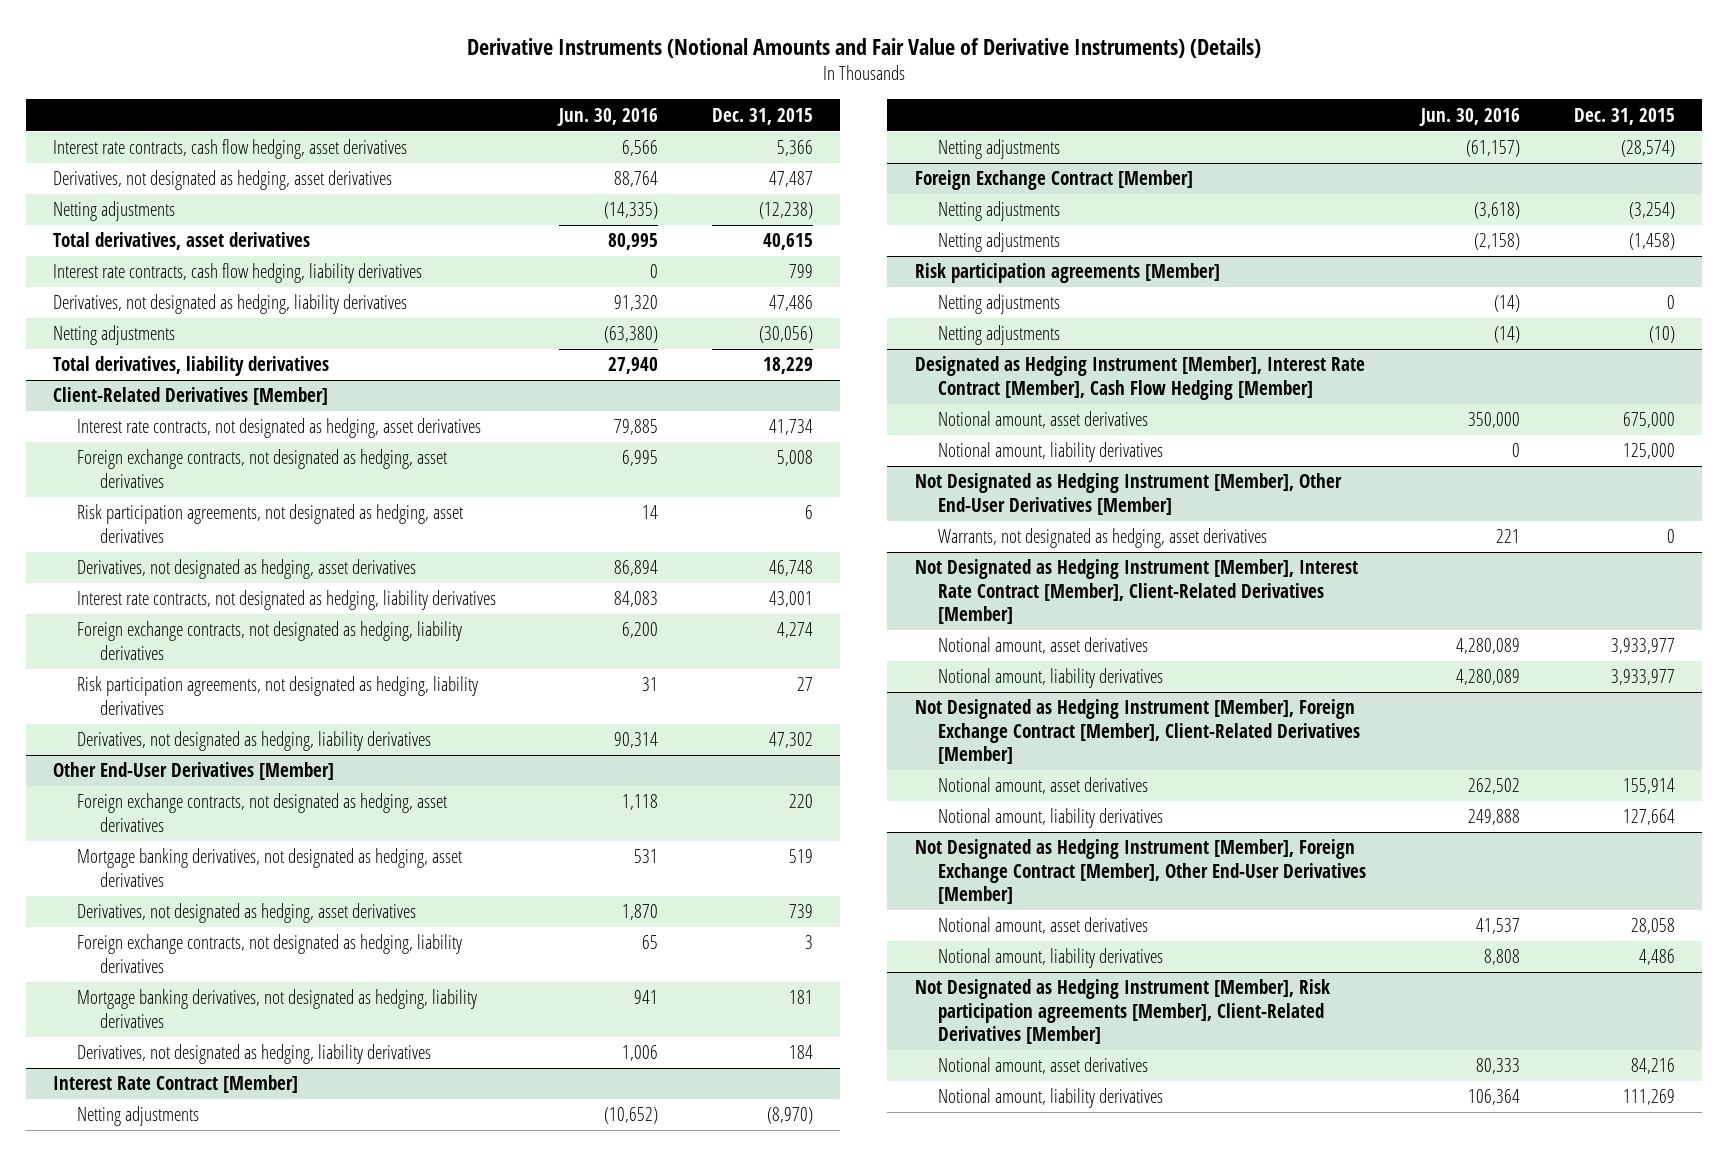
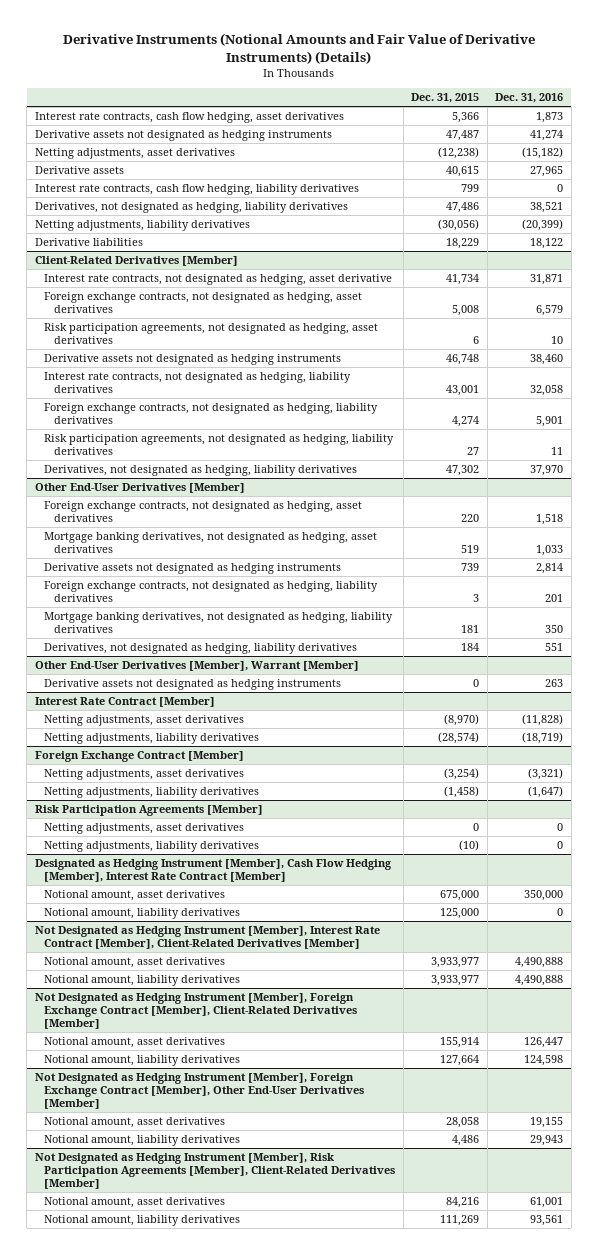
[556,107,658,126] Jun. 30, 2016 -> none
none -> [495,93,564,104] Dec. 31, 2016
[52,170,392,191] Derivatives, not designated as hedging, asset derivatives -> [34,130,332,142] Derivative assets not designated as hedging instruments
[52,201,175,222] Netting adjustments -> [34,148,235,160] Netting adjustments, asset derivatives
[52,232,310,251] Total derivatives, asset derivatives -> [34,166,124,175] Derivative assets
[52,325,175,346] Netting adjustments -> [34,220,250,232] Netting adjustments, liability derivatives
[52,356,329,377] Total derivatives, liability derivatives -> [34,238,143,247] Derivative liabilities
[76,418,481,439] Interest rate contracts, not designated as hedging, asset derivatives -> [44,274,393,286] Interest rate contracts, not designated as hedging, asset derivative
[76,559,416,580] Derivatives, not designated as hedging, asset derivatives -> [44,354,342,366] Derivative assets not designated as hedging instruments
[76,903,416,924] Derivatives, not designated as hedging, asset derivatives -> [44,563,342,575] Derivative assets not designated as hedging instruments
none -> [34,661,359,672] Other End-User Derivatives [Member], Warrant [Member]
none -> [44,679,342,691] Derivative assets not designated as hedging instruments
[76,1106,199,1127] Netting adjustments -> [44,715,245,727] Netting adjustments, asset derivatives
[938,139,1061,160] Netting adjustments -> [44,733,260,745] Netting adjustments, liability derivatives
[938,201,1061,222] Netting adjustments -> [44,769,245,781] Netting adjustments, asset derivatives
[938,232,1061,253] Netting adjustments -> [44,787,260,799] Netting adjustments, liability derivatives
[914,263,1220,284] Risk participation agreements [Member] -> [34,805,263,817] Risk Participation Agreements [Member]
[938,294,1061,315] Netting adjustments -> [44,823,245,835] Netting adjustments, asset derivatives
[938,325,1061,346] Netting adjustments -> [44,841,260,853] Netting adjustments, liability derivatives
[914,356,1365,400] Designated as Hedging Instrument [Member], Interest Rate Contract [Member], Cash Flow Hedging [Member] -> [34,859,392,883] Designated as Hedging Instrument [Member], Cash Flow Hedging [Member], Interest Rate Contract [Member]
[914,473,1342,515] Not Designated as Hedging Instrument [Member], Other End-User Derivatives [Member] -> none
[938,528,1268,549] Warrants, not designated as hedging, asset derivatives -> none
[914,979,1330,1045] Not Designated as Hedging Instrument [Member], Risk participation agreements [Member], Client-Related Derivatives [Member] -> [34,1153,396,1190] Not Designated as Hedging Instrument [Member], Risk Participation Agreements [Member], Client-Related Derivatives [Member]

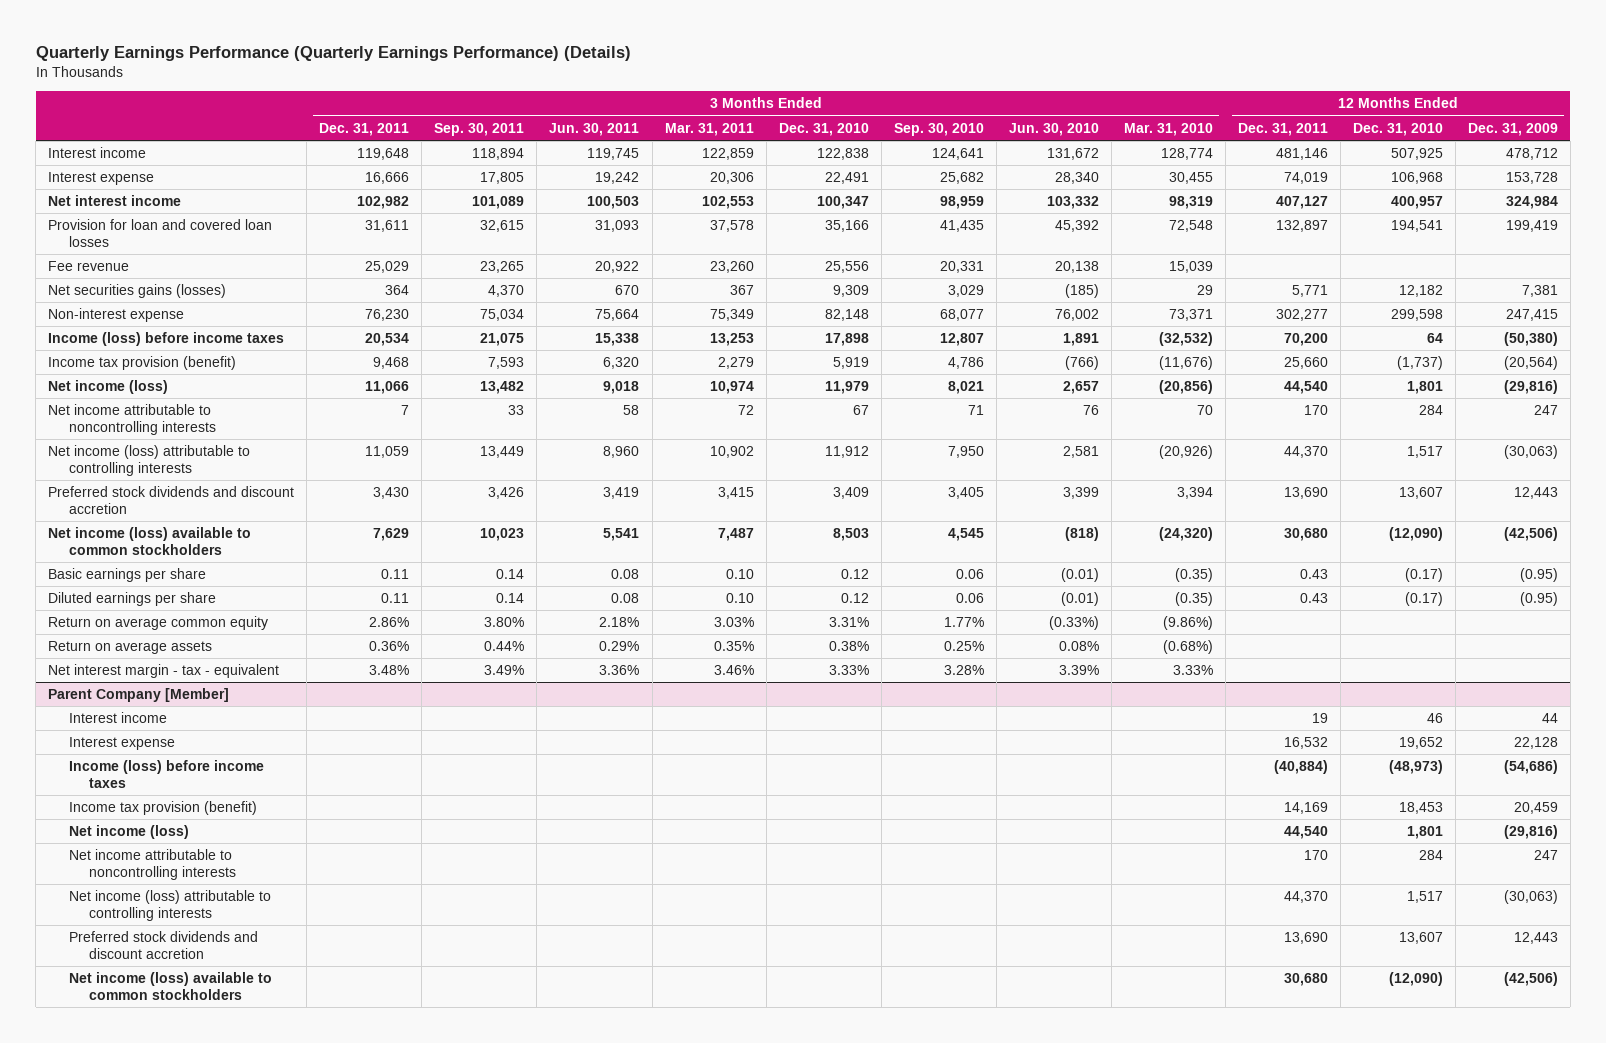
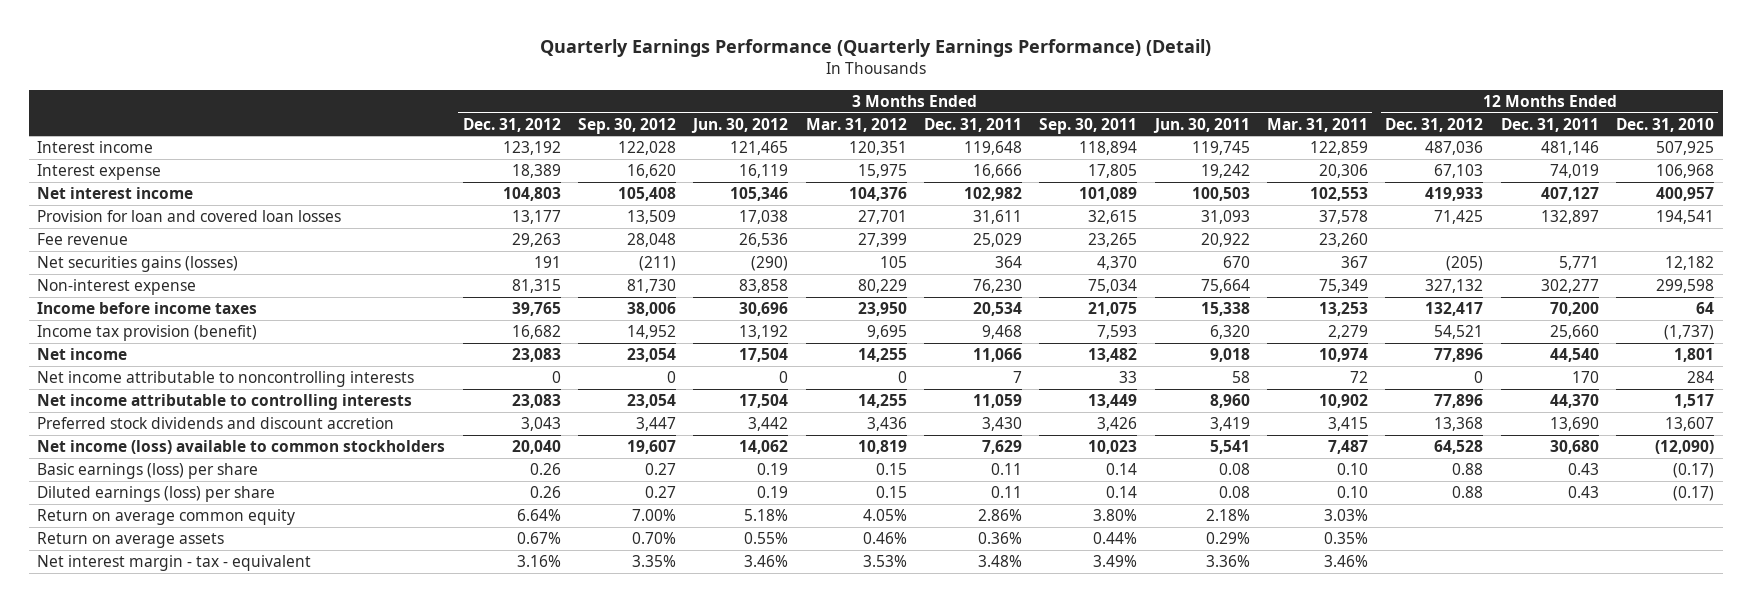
[35,45,631,61] Quarterly Earnings Performance (Quarterly Earnings Performance) (Details) -> [539,39,1211,58] Quarterly Earnings Performance (Quarterly Earnings Performance) (Detail)
[778,122,869,136] Dec. 31, 2010 -> none
[893,122,984,136] Sep. 30, 2010 -> none
[1008,122,1099,136] Jun. 30, 2010 -> none
[1123,122,1213,136] Mar. 31, 2010 -> none
[1467,122,1558,136] Dec. 31, 2009 -> none
none -> [462,117,561,132] Dec. 31, 2012
none -> [578,117,677,134] Sep. 30, 2012
none -> [691,117,789,133] Jun. 30, 2012
none -> [805,117,907,132] Mar. 31, 2012
none -> [1385,117,1484,132] Dec. 31, 2012
[48,332,285,347] Income (loss) before income taxes -> [37,302,258,315] Income before income taxes
[48,380,169,395] Net income (loss) -> [37,348,128,361] Net income
[48,445,251,476] Net income (loss) attributable to controlling interests -> [37,394,413,411] Net income attributable to controlling interests
[48,568,207,583] Basic earnings per share -> [37,463,259,480] Basic earnings (loss) per share
[48,592,217,607] Diluted earnings per share -> [37,486,276,503] Diluted earnings (loss) per share
[48,688,230,703] Parent Company [Member] -> none
[68,712,167,724] Interest income -> none
[68,737,175,751] Interest expense -> none
[68,760,264,788] Income (loss) before income taxes -> none
[68,801,257,816] Income tax provision (benefit) -> none
[68,825,189,840] Net income (loss) -> none
[68,849,236,880] Net income attributable to noncontrolling interests -> none
[68,890,271,921] Net income (loss) attributable to controlling interests -> none
[68,931,258,959] Preferred stock dividends and discount accretion -> none
[68,972,272,1000] Net income (loss) available to common stockholders -> none

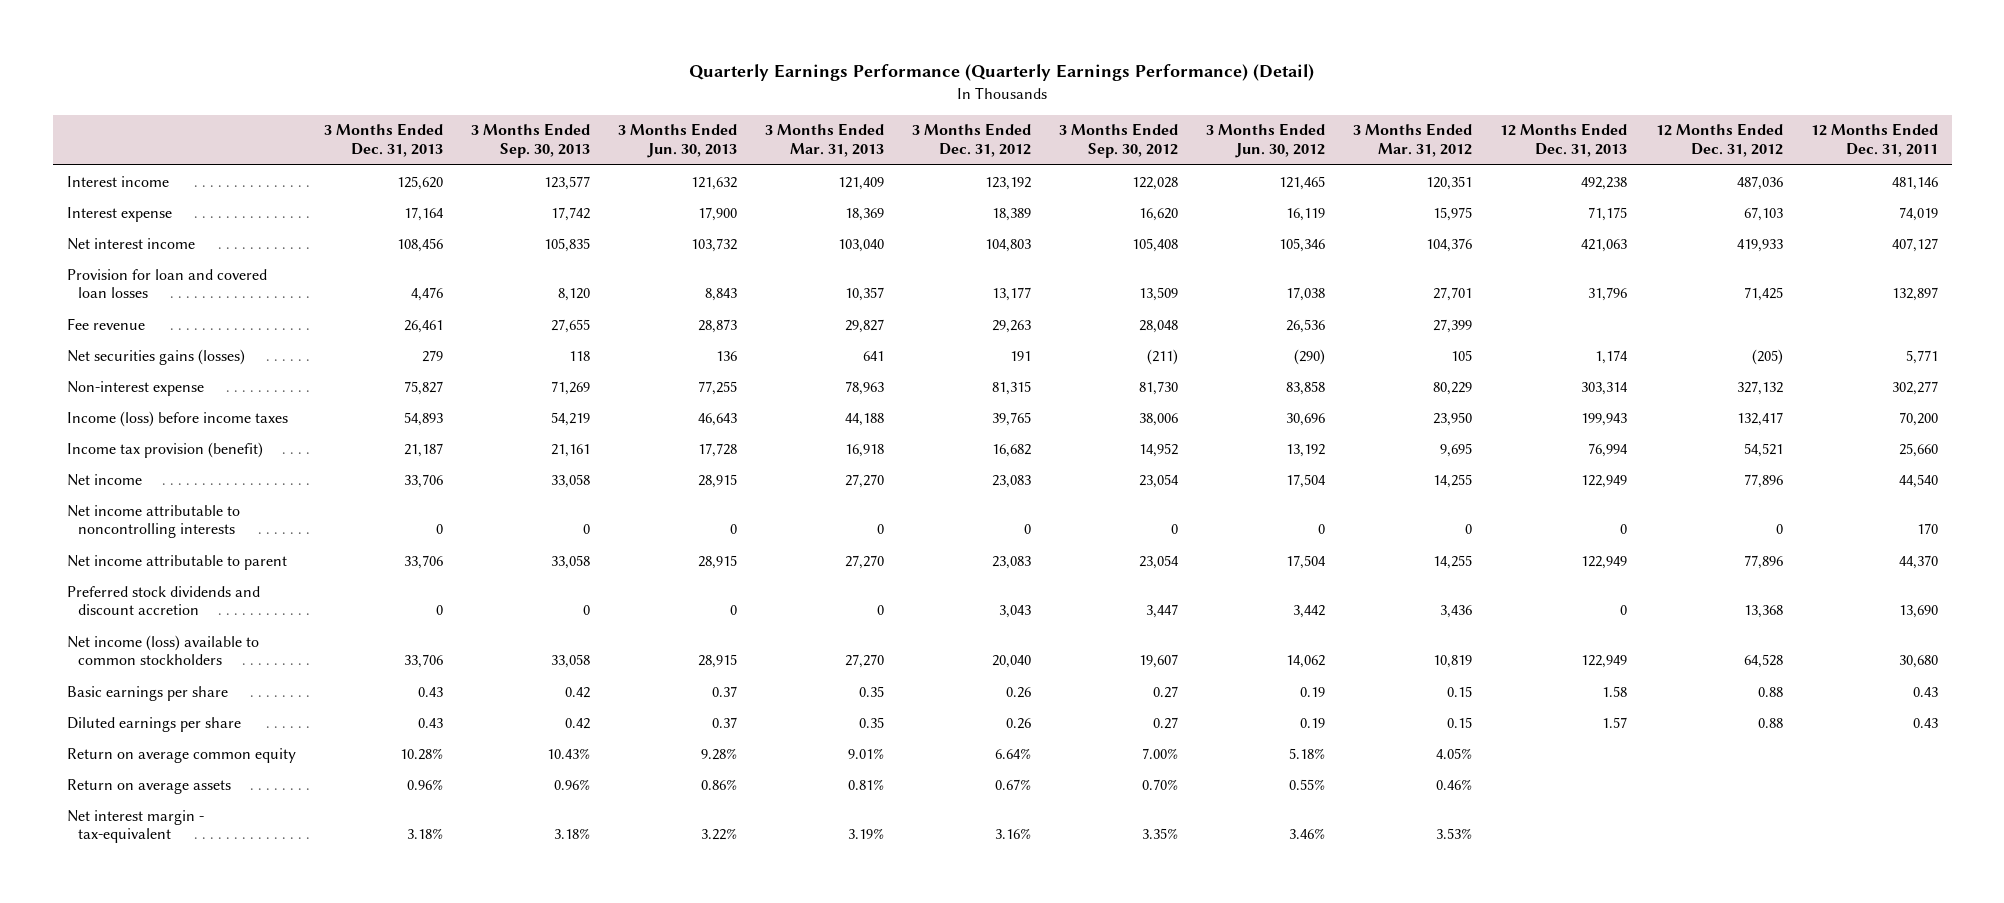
[924,117,1023,132] Dec. 31, 2011 -> none
[1039,117,1138,134] Sep. 30, 2011 -> none
[1152,117,1250,133] Jun. 30, 2011 -> none
[1266,117,1368,132] Mar. 31, 2011 -> none
[1615,117,1714,132] Dec. 31, 2010 -> none
none -> [323,123,443,158] 3 Months Ended Dec. 31, 2013
none -> [471,123,591,159] 3 Months Ended Sep. 30, 2013
none -> [618,123,738,159] 3 Months Ended Jun. 30, 2013
none -> [765,123,885,158] 3 Months Ended Mar. 31, 2013
none -> [1500,123,1628,158] 12 Months Ended Dec. 31, 2013
[37,302,258,315] Income before income taxes -> [66,410,288,427] Income (loss) before income taxes
[37,394,413,411] Net income attributable to controlling interests -> [66,554,287,570] Net income attributable to parent
[37,463,259,480] Basic earnings (loss) per share -> [66,685,228,701] Basic earnings per share
[37,486,276,503] Diluted earnings (loss) per share -> [66,716,241,732] Diluted earnings per share
[37,555,312,572] Net interest margin - tax - equivalent -> [66,809,204,844] Net interest margin - tax-equivalent

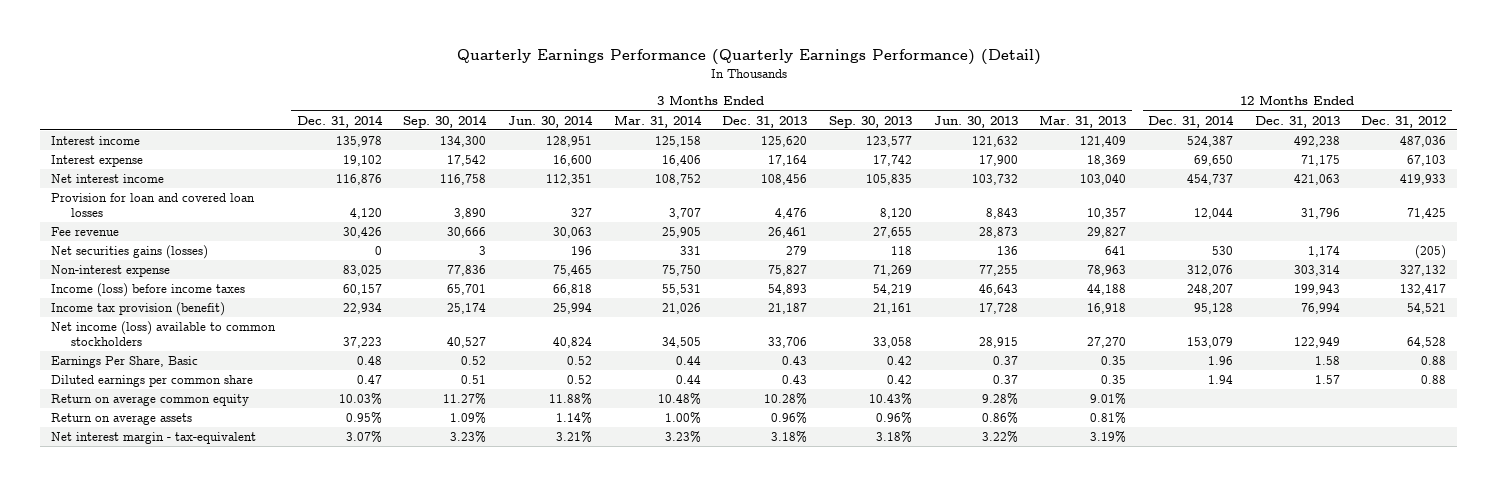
[912,123,1032,158] 3 Months Ended Dec. 31, 2012 -> none
[1059,123,1179,159] 3 Months Ended Sep. 30, 2012 -> none
[1206,123,1326,159] 3 Months Ended Jun. 30, 2012 -> none
[1353,123,1473,158] 3 Months Ended Mar. 31, 2012 -> none
[1810,123,1938,158] 12 Months Ended Dec. 31, 2011 -> none
none -> [296,114,383,128] Dec. 31, 2014
none -> [403,114,488,128] Sep. 30, 2014
none -> [507,114,593,128] Jun. 30, 2014
none -> [613,114,702,128] Mar. 31, 2014
none -> [1148,114,1235,128] Dec. 31, 2014
[66,473,142,486] Net income -> none
[66,504,240,539] Net income attributable to noncontrolling interests -> none
[66,554,287,570] Net income attributable to parent -> none
[66,585,260,616] Preferred stock dividends and discount accretion -> none
[66,685,228,701] Basic earnings per share -> [50,356,198,369] Earnings Per Share, Basic
[66,716,241,732] Diluted earnings per share -> [50,375,253,388] Diluted earnings per common share

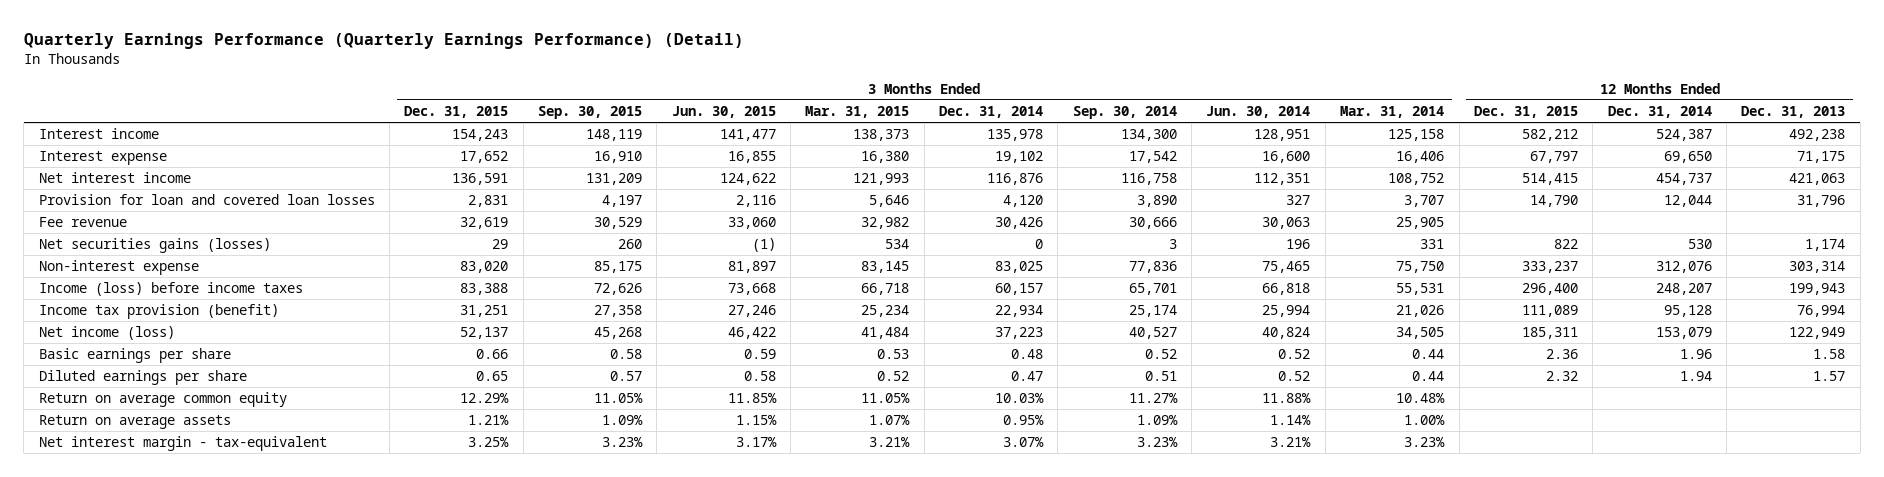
[722,115,808,128] Dec. 31, 2013 -> none
[829,115,913,128] Sep. 30, 2013 -> none
[933,115,1018,128] Jun. 30, 2013 -> none
[1039,114,1127,128] Mar. 31, 2013 -> none
[1361,115,1447,128] Dec. 31, 2012 -> none
none -> [404,105,509,118] Dec. 31, 2015
none -> [538,105,643,119] Sep. 30, 2015
none -> [671,105,776,118] Jun. 30, 2015
none -> [805,105,910,118] Mar. 31, 2015
none -> [1473,105,1578,118] Dec. 31, 2015
[50,321,276,347] Net income (loss) available to common stockholders -> [38,326,175,341] Net income (loss)
[50,356,198,369] Earnings Per Share, Basic -> [38,348,231,364] Basic earnings per share
[50,375,253,388] Diluted earnings per common share -> [38,370,247,386] Diluted earnings per share

